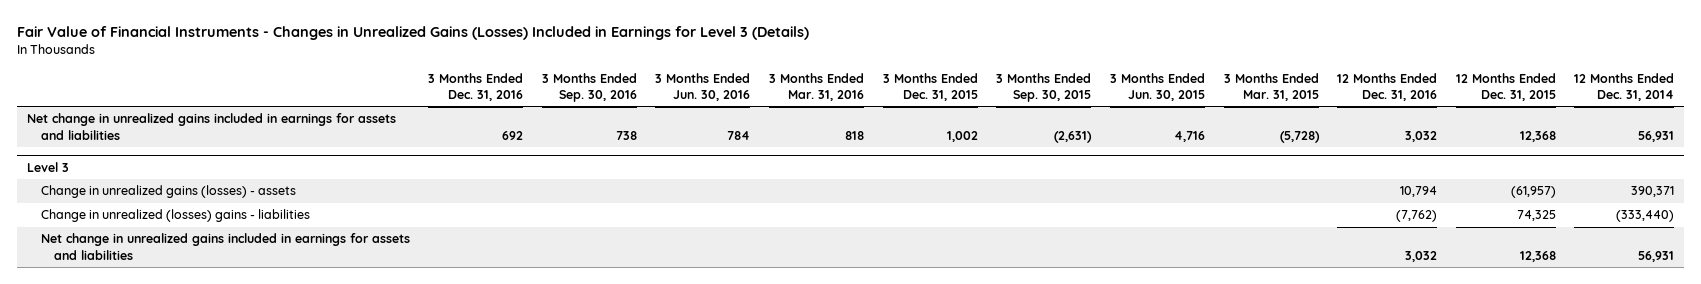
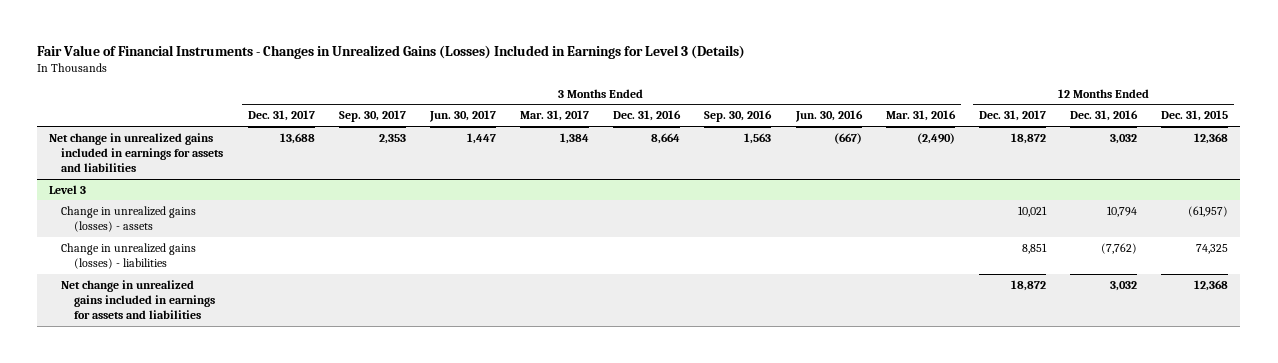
[882,72,978,101] 3 Months Ended Dec. 31, 2015 -> none
[996,72,1092,102] 3 Months Ended Sep. 30, 2015 -> none
[1109,72,1205,101] 3 Months Ended Jun. 30, 2015 -> none
[1223,72,1319,101] 3 Months Ended Mar. 31, 2015 -> none
[1574,72,1675,101] 12 Months Ended Dec. 31, 2014 -> none
none -> [247,110,315,122] Dec. 31, 2017
none -> [338,110,406,123] Sep. 30, 2017
none -> [428,110,496,123] Jun. 30, 2017
none -> [520,110,590,122] Mar. 31, 2017
none -> [979,110,1047,122] Dec. 31, 2017
[502,130,524,140] 692 -> [651,132,681,144] 8,664
[615,130,637,140] 738 -> [744,132,772,144] 1,563
[727,130,751,140] 784 -> [833,132,862,144] (667)
[845,130,865,140] 818 -> [916,132,955,144] (2,490)
[40,209,310,223] Change in unrealized (losses) gains - liabilities -> [61,242,197,270] Change in unrealized gains (losses) - liabilities

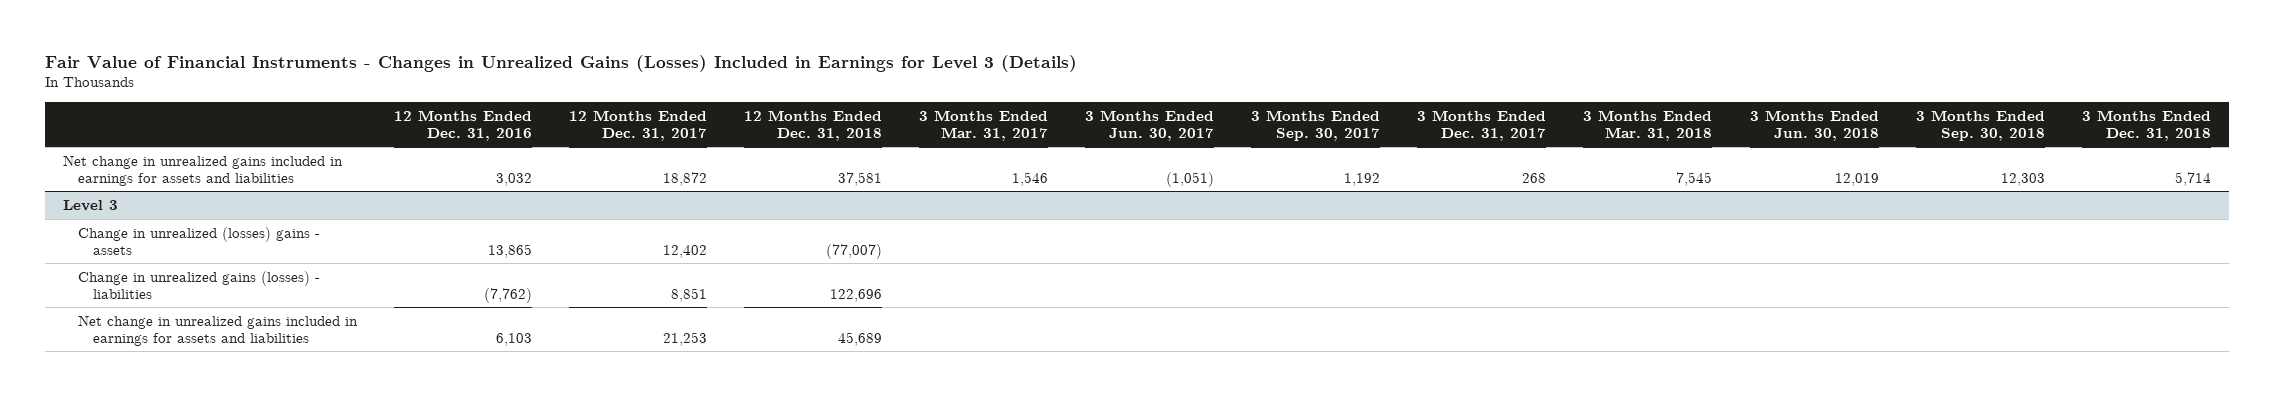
[613,110,682,122] Dec. 31, 2016 -> none
[704,110,773,123] Sep. 30, 2016 -> none
[794,110,863,123] Jun. 30, 2016 -> none
[885,110,956,122] Mar. 31, 2016 -> none
[1161,110,1229,122] Dec. 31, 2015 -> none
none -> [744,109,883,141] 12 Months Ended Dec. 31, 2018
none -> [1583,109,1713,141] 3 Months Ended Mar. 31, 2018
none -> [1749,109,1879,141] 3 Months Ended Jun. 30, 2018
none -> [1915,109,2045,141] 3 Months Ended Sep. 30, 2018
none -> [2081,109,2211,141] 3 Months Ended Dec. 31, 2018
[279,132,315,144] 13,688 -> [1522,172,1547,183] 268
[378,133,406,144] 2,353 -> [1344,172,1381,186] 1,192
[466,132,496,144] 1,447 -> [1166,171,1215,187] (1,051)
[560,132,590,144] 1,384 -> [1012,171,1049,186] 1,546
[61,205,197,233] Change in unrealized gains (losses) - assets -> [78,226,321,255] Change in unrealized (losses) gains - assets
[1018,205,1048,217] 10,021 -> [663,244,708,258] 12,402
[1107,205,1138,217] 10,794 -> [488,243,533,258] 13,865
[1011,279,1047,291] 18,872 -> [663,331,708,346] 21,253
[1110,280,1138,291] 3,032 -> [496,332,533,346] 6,103

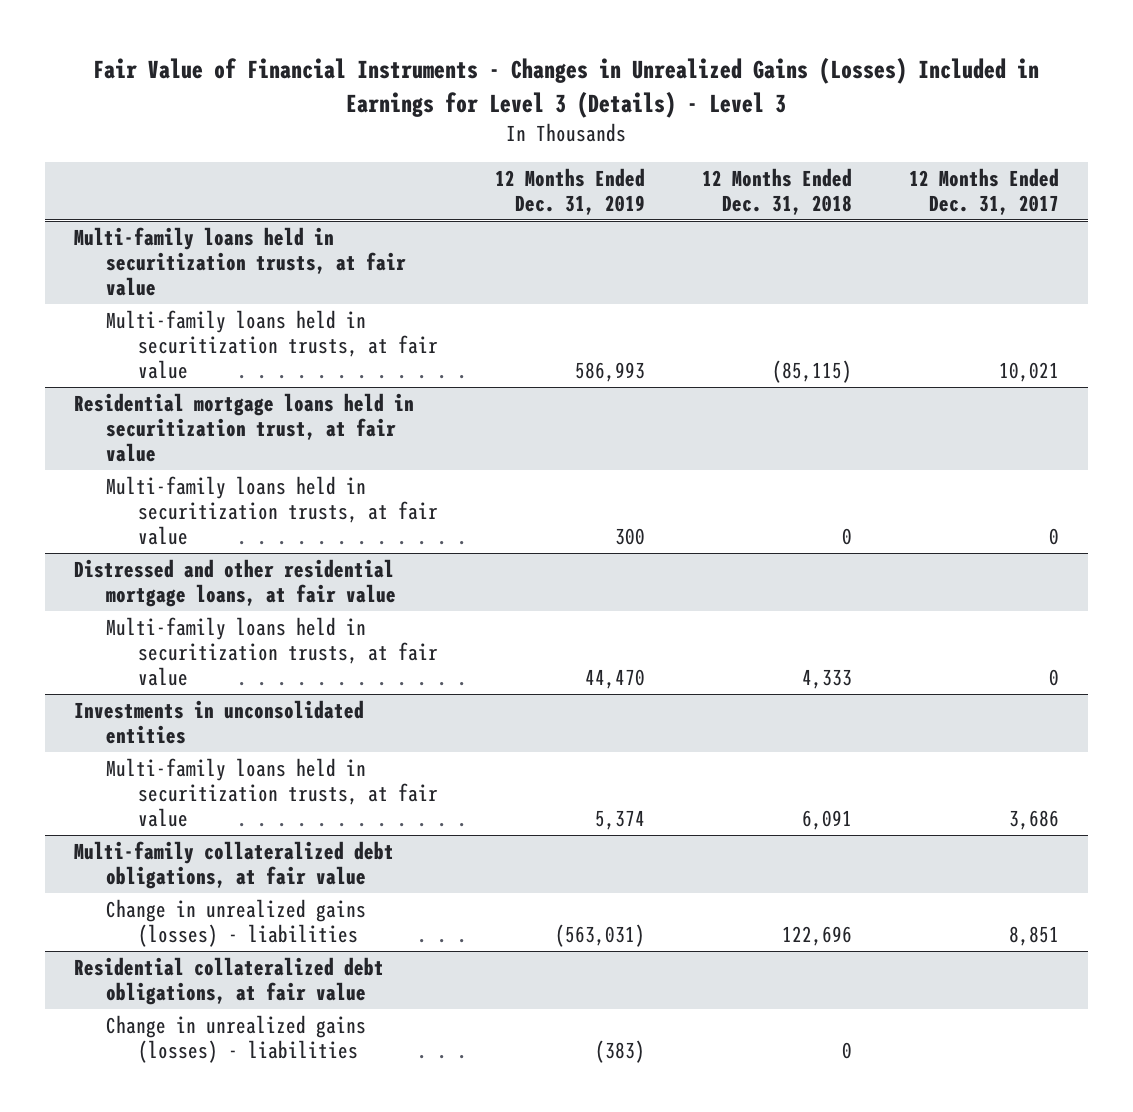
[44,54,1077,72] Fair Value of Financial Instruments - Changes in Unrealized Gains (Losses) Included in Earnings for Level 3 (Details) -> [93,57,1040,118] Fair Value of Financial Instruments - Changes in Unrealized Gains (Losses) Included in Earnings for Level 3 (Details) - Level 3
[394,109,533,141] 12 Months Ended Dec. 31, 2016 -> none
[919,109,1049,141] 3 Months Ended Mar. 31, 2017 -> none
[1085,109,1215,141] 3 Months Ended Jun. 30, 2017 -> none
[1251,109,1381,141] 3 Months Ended Sep. 30, 2017 -> none
[1417,109,1547,141] 3 Months Ended Dec. 31, 2017 -> none
[1583,109,1713,141] 3 Months Ended Mar. 31, 2018 -> none
[1749,109,1879,141] 3 Months Ended Jun. 30, 2018 -> none
[1915,109,2045,141] 3 Months Ended Sep. 30, 2018 -> none
[2081,109,2211,141] 3 Months Ended Dec. 31, 2018 -> none
none -> [495,167,646,215] 12 Months Ended Dec. 31, 2019
[63,154,344,186] Net change in unrealized gains included in earnings for assets and liabilities -> none
[78,226,321,255] Change in unrealized (losses) gains - assets -> none
[63,199,119,211] Level 3 -> [73,226,407,297] Multi-family loans held in securitization trusts, at fair value
none -> [106,309,439,380] Multi-family loans held in securitization trusts, at fair value
none -> [73,392,414,463] Residential mortgage loans held in securitization trust, at fair value
none -> [106,475,439,546] Multi-family loans held in securitization trusts, at fair value
none -> [73,558,397,608] Distressed and other residential mortgage loans, at fair value
none -> [106,616,439,687] Multi-family loans held in securitization trusts, at fair value
none -> [73,699,364,745] Investments in unconsolidated entities
none -> [106,757,439,828] Multi-family loans held in securitization trusts, at fair value
none -> [73,840,394,890] Multi-family collateralized debt obligations, at fair value
[78,314,359,346] Net change in unrealized gains included in earnings for assets and liabilities -> none
none -> [73,956,384,1006] Residential collateralized debt obligations, at fair value
none -> [106,1014,367,1064] Change in unrealized gains (losses) - liabilities

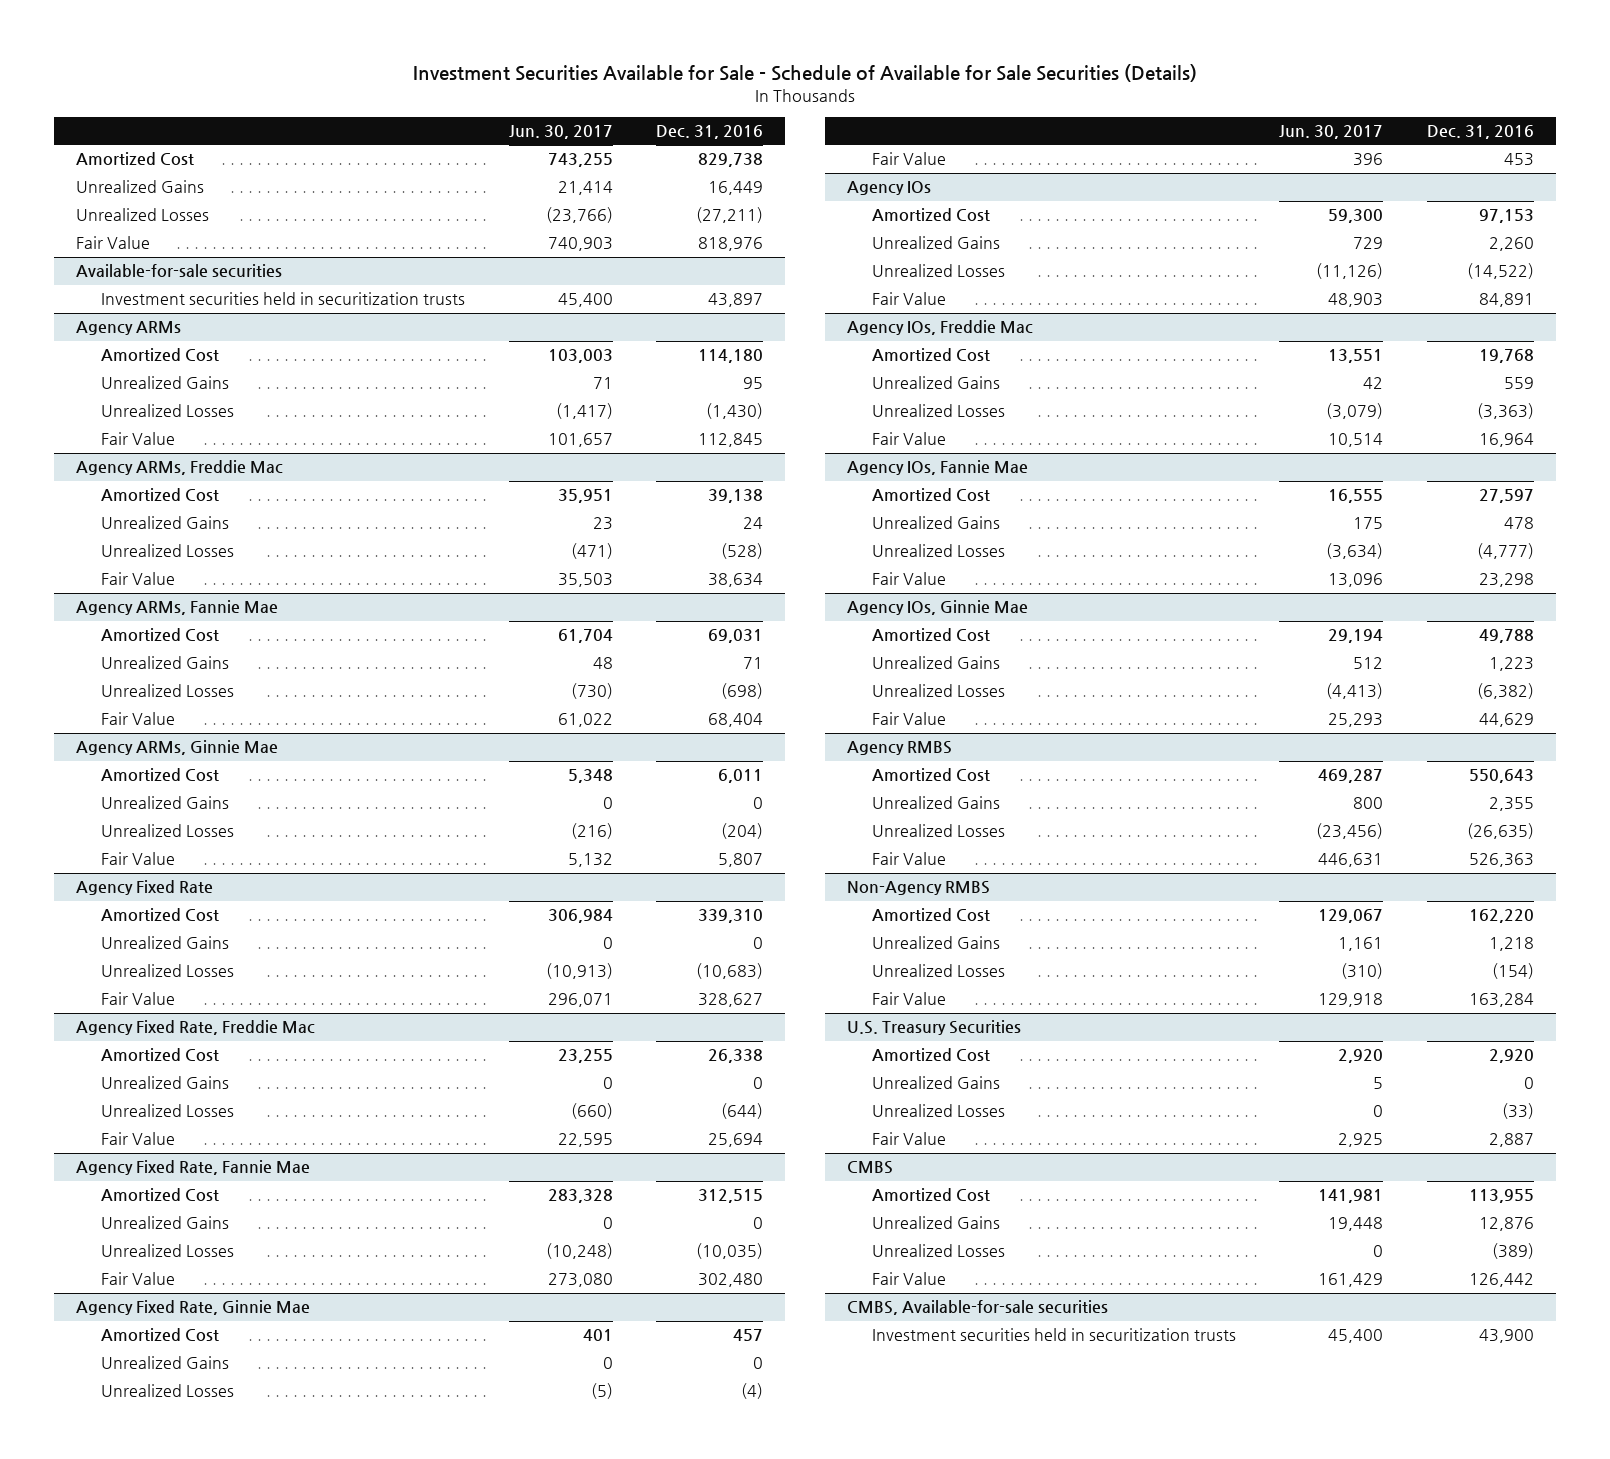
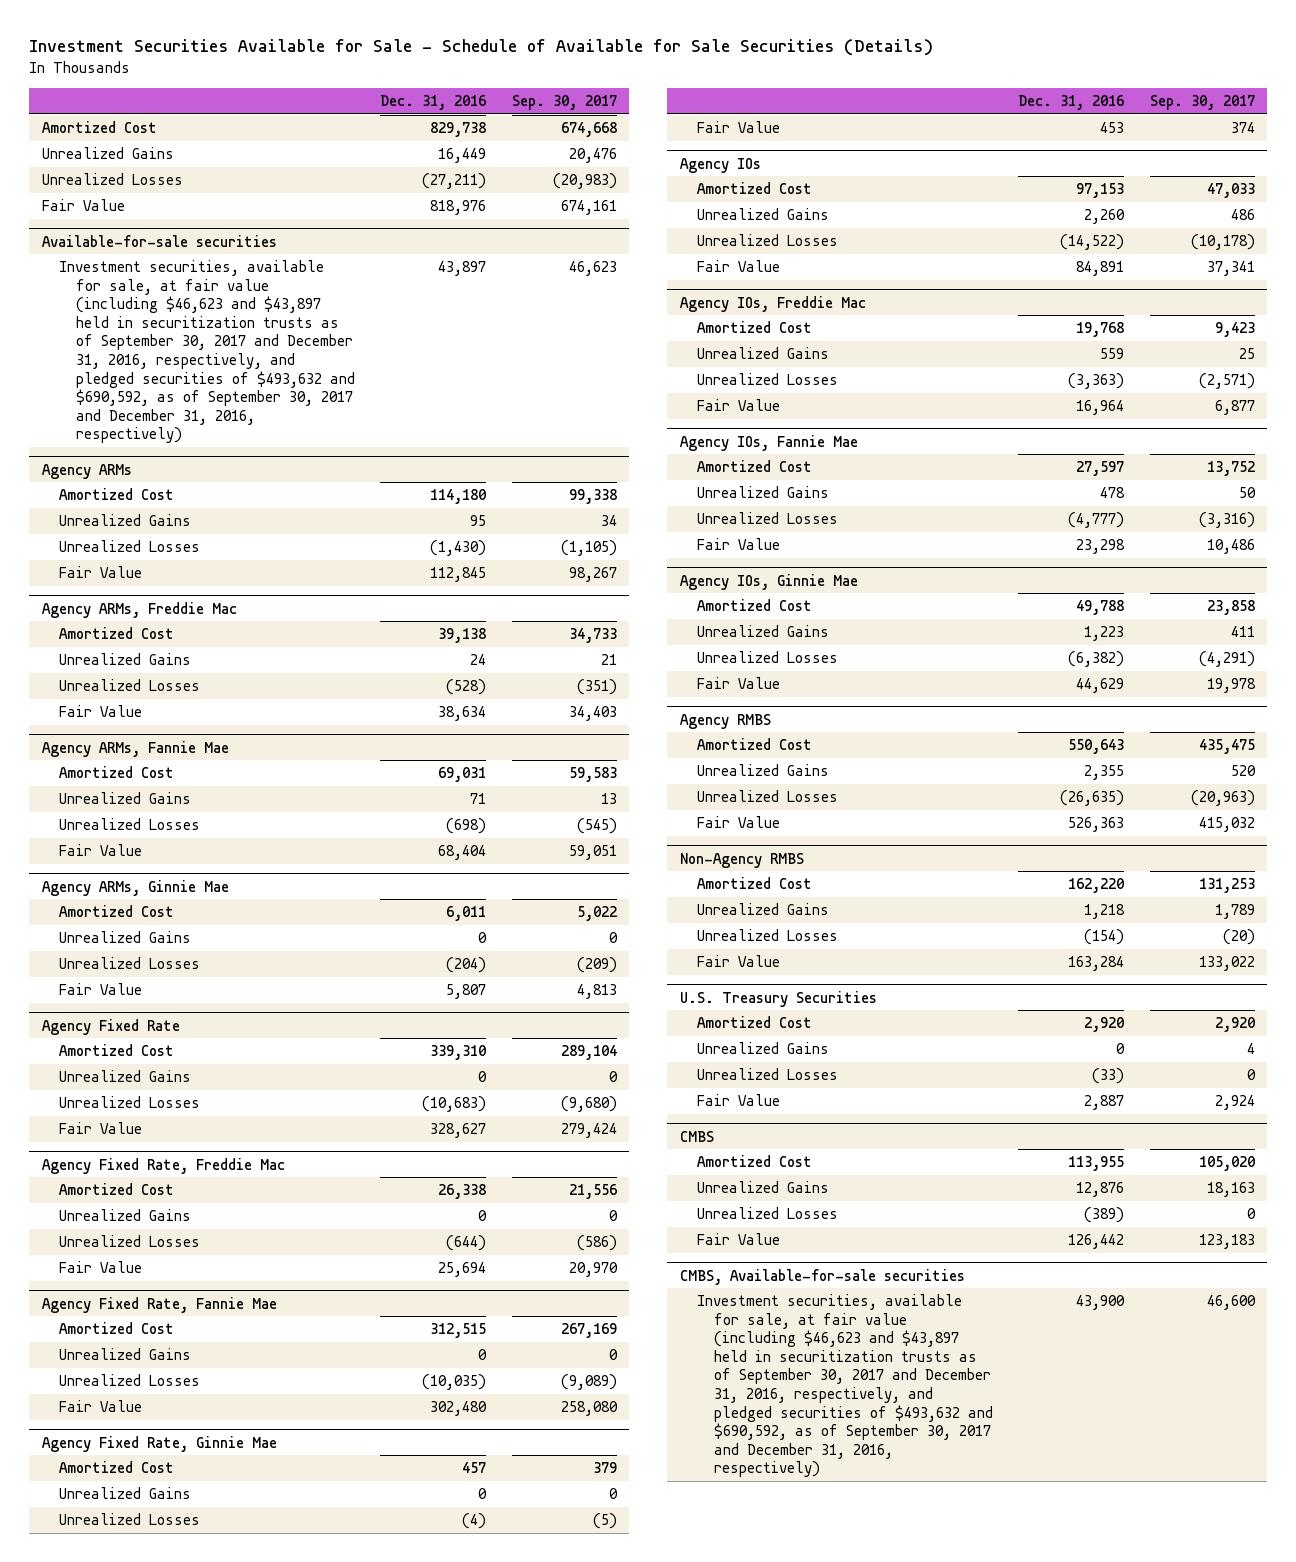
[508,125,613,140] Jun. 30, 2017 -> none
none -> [511,95,617,111] Sep. 30, 2017
[101,292,466,306] Investment securities held in securitization trusts -> [58,260,356,444] Investment securities, available for sale, at fair value (including $46,623 and $43,897 held in securitization trusts as of September 30, 2017 and December 31, 2016, respectively, and pledged securities of $493,632 and $690,592, as of September 30, 2017 and December 31, 2016, respectively)
[871,1328,1236,1342] Investment securities held in securitization trusts -> [696,1294,994,1478] Investment securities, available for sale, at fair value (including $46,623 and $43,897 held in securitization trusts as of September 30, 2017 and December 31, 2016, respectively, and pledged securities of $493,632 and $690,592, as of September 30, 2017 and December 31, 2016, respectively)

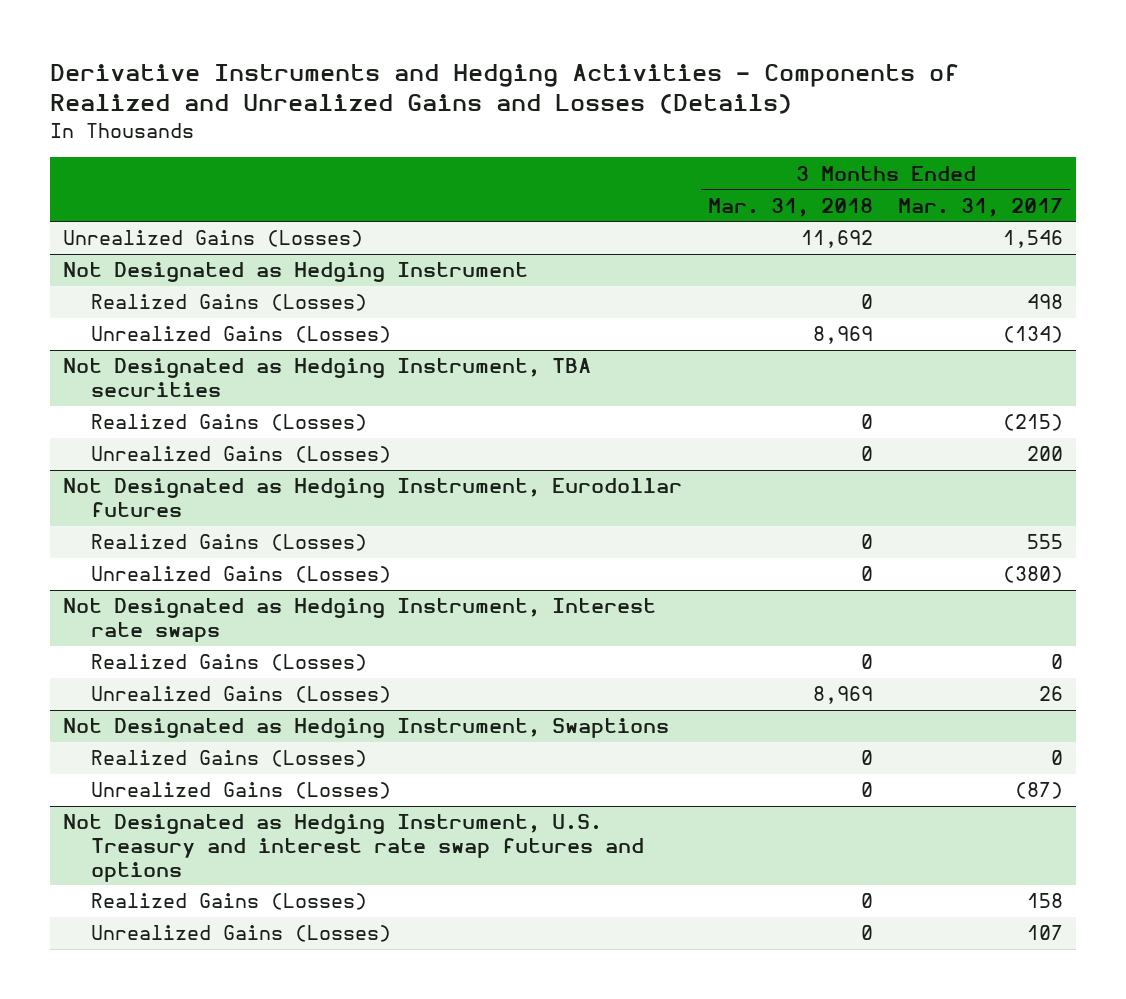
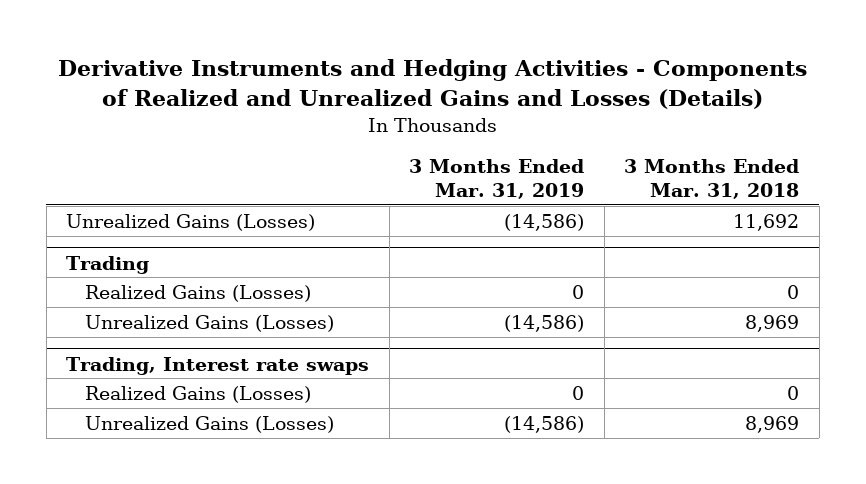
[898,197,1064,217] Mar. 31, 2017 -> none
none -> [409,159,585,199] 3 Months Ended Mar. 31, 2019
[62,262,528,283] Not Designated as Hedging Instrument -> none
none -> [66,255,150,274] Trading
[62,358,591,398] Not Designated as Hedging Instrument, TBA securities -> none
[90,414,367,432] Realized Gains (Losses) -> none
[90,446,391,464] Unrealized Gains (Losses) -> none
[62,478,682,518] Not Designated as Hedging Instrument, Eurodollar futures -> none
[90,534,367,552] Realized Gains (Losses) -> none
[90,566,391,584] Unrealized Gains (Losses) -> none
[62,598,656,643] Not Designated as Hedging Instrument, Interest rate swaps -> none
none -> [66,356,370,375] Trading, Interest rate swaps
[62,718,669,739] Not Designated as Hedging Instrument, Swaptions -> none
[90,750,367,768] Realized Gains (Losses) -> none
[90,782,391,800] Unrealized Gains (Losses) -> none
[62,814,644,883] Not Designated as Hedging Instrument, U.S. Treasury and interest rate swap futures and options -> none
[90,893,367,911] Realized Gains (Losses) -> none
[90,925,391,943] Unrealized Gains (Losses) -> none

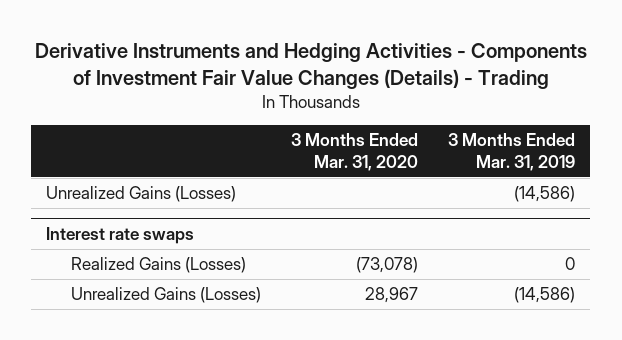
[57,59,807,110] Derivative Instruments and Hedging Activities - Components of Realized and Unrealized Gains and Losses (Details) -> [34,42,587,89] Derivative Instruments and Hedging Activities - Components of Investment Fair Value Changes (Details) - Trading
[624,159,800,199] 3 Months Ended Mar. 31, 2018 -> none
none -> [291,133,419,172] 3 Months Ended Mar. 31, 2020
[84,284,311,302] Realized Gains (Losses) -> none
[84,314,334,332] Unrealized Gains (Losses) -> none
[66,356,370,375] Trading, Interest rate swaps -> none
[66,255,150,274] Trading -> [46,227,195,245] Interest rate swaps

